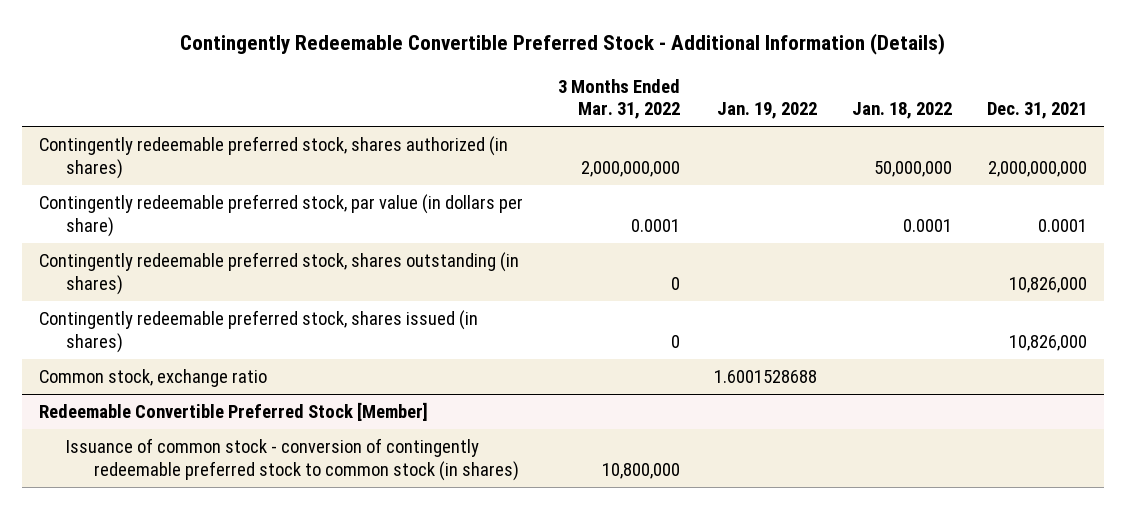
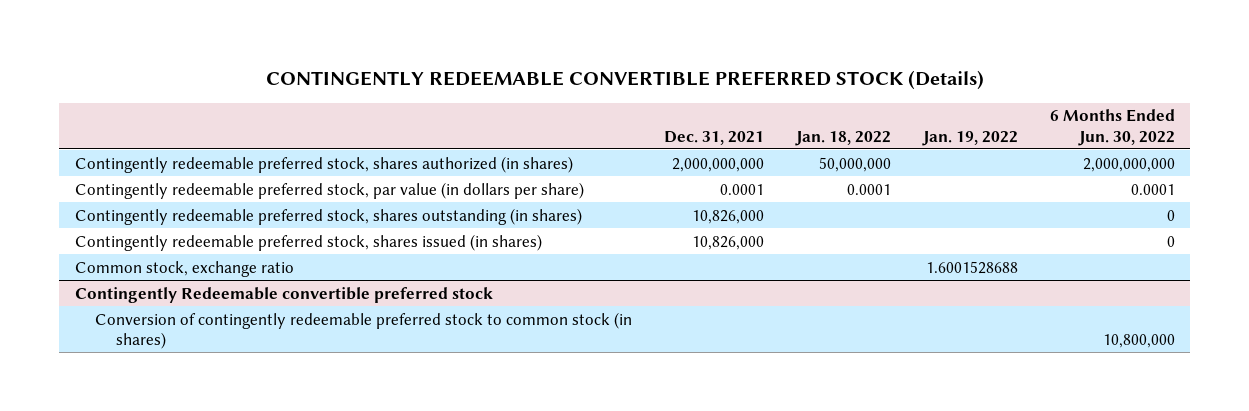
[179,33,945,56] Contingently Redeemable Convertible Preferred Stock - Additional Information (Details) -> [265,70,984,91] CONTINGENTLY REDEEMABLE CONVERTIBLE PREFERRED STOCK (Details)
[557,78,680,120] 3 Months Ended Mar. 31, 2022 -> none
none -> [1049,109,1175,146] 6 Months Ended Jun. 30, 2022
[39,402,429,422] Redeemable Convertible Preferred Stock [Member] -> [74,286,493,303] Contingently Redeemable convertible preferred stock
[66,438,519,481] Issuance of common stock - conversion of contingently redeemable preferred stock to common stock (in shares) -> [95,311,633,349] Conversion of contingently redeemable preferred stock to common stock (in shares)

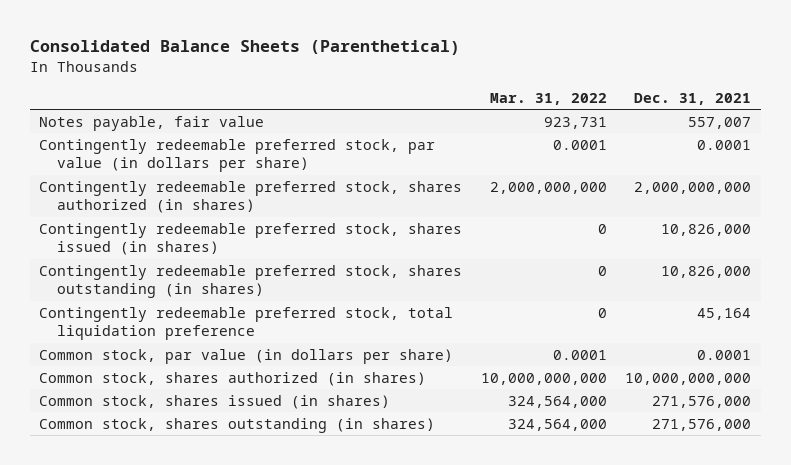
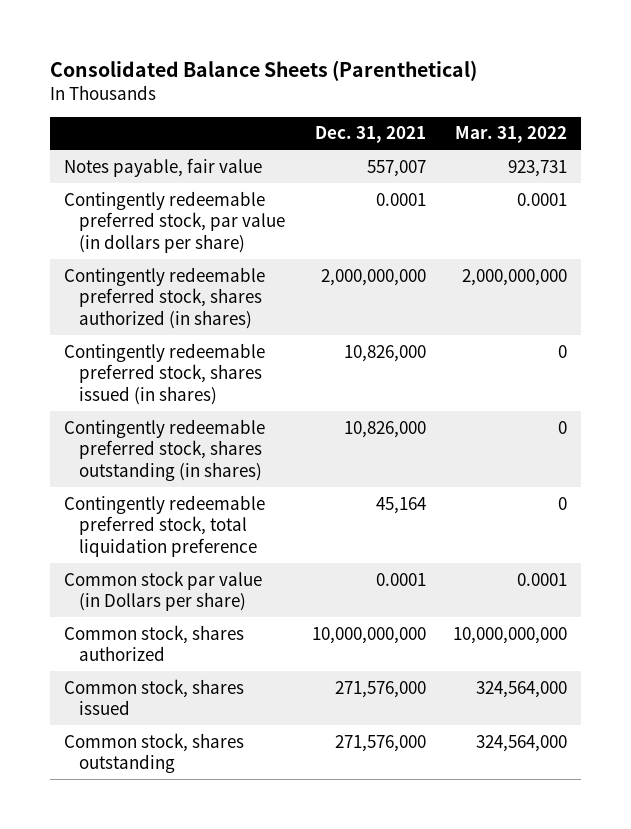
[39,348,454,364] Common stock, par value (in dollars per share) -> [63,570,262,612] Common stock par value (in Dollars per share)
[39,371,427,386] Common stock, shares authorized (in shares) -> [63,624,244,662] Common stock, shares authorized
[39,394,391,409] Common stock, shares issued (in shares) -> [63,678,244,716] Common stock, shares issued
[39,417,436,433] Common stock, shares outstanding (in shares) -> [63,732,244,774] Common stock, shares outstanding

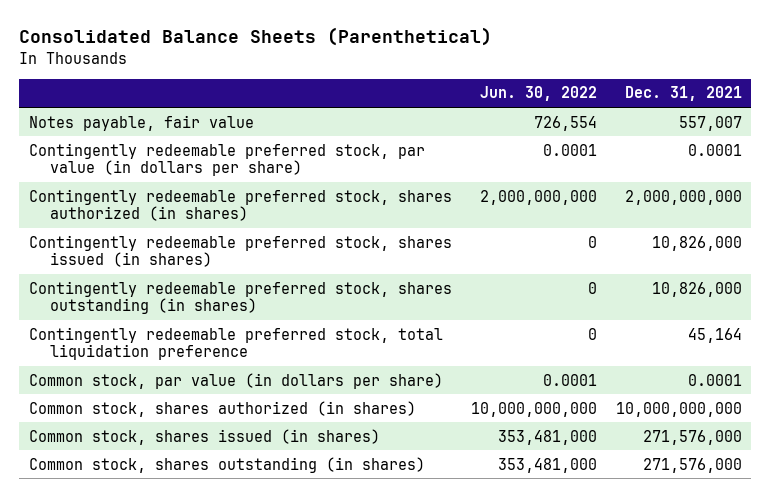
[455,126,568,144] Mar. 31, 2022 -> none
none -> [479,86,597,102] Jun. 30, 2022
[63,570,262,612] Common stock par value (in Dollars per share) -> [28,372,443,389] Common stock, par value (in dollars per share)
[63,624,244,662] Common stock, shares authorized -> [28,400,416,417] Common stock, shares authorized (in shares)
[63,678,244,716] Common stock, shares issued -> [28,428,380,445] Common stock, shares issued (in shares)
[63,732,244,774] Common stock, shares outstanding -> [28,456,425,473] Common stock, shares outstanding (in shares)

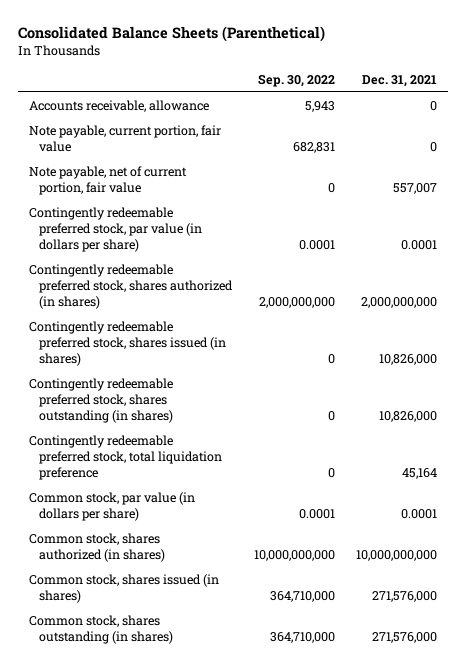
[479,86,597,102] Jun. 30, 2022 -> none
none -> [257,74,335,88] Sep. 30, 2022
none -> [28,99,209,112] Accounts receivable, allowance
none -> [28,124,221,152] Note payable, current portion, fair value
[28,114,254,131] Notes payable, fair value -> [28,165,187,195] Note payable, net of current portion, fair value

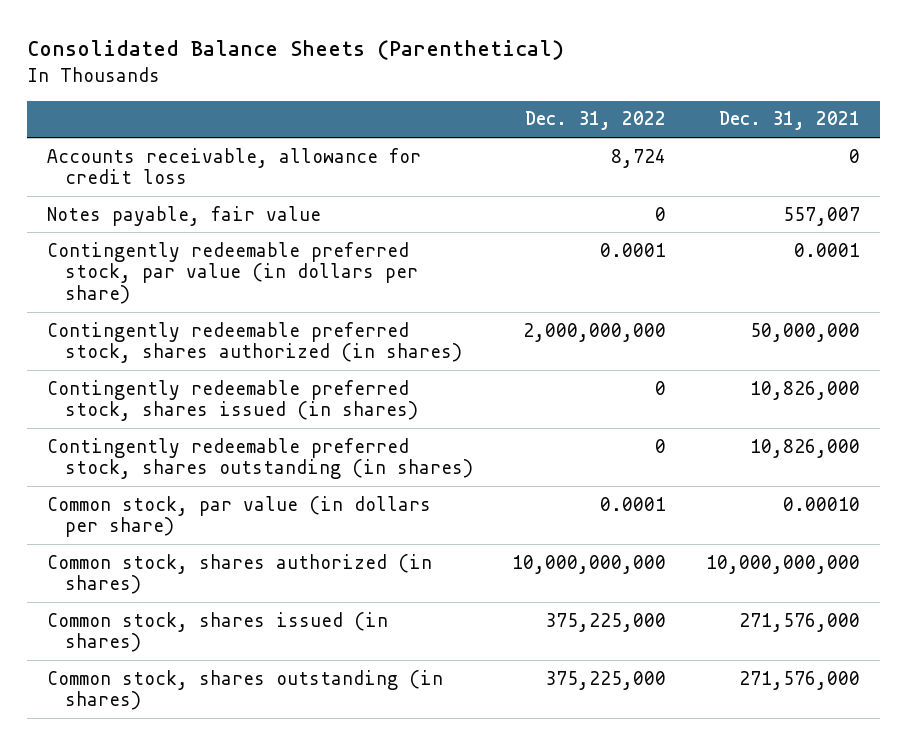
[257,74,335,88] Sep. 30, 2022 -> none
none -> [525,111,667,131] Dec. 31, 2022
[28,124,221,152] Note payable, current portion, fair value -> none
[28,99,209,112] Accounts receivable, allowance -> [46,147,421,185] Accounts receivable, allowance for credit loss
[28,165,187,195] Note payable, net of current portion, fair value -> [46,205,321,226] Notes payable, fair value
[361,296,438,308] 2,000,000,000 -> [749,322,860,342] 50,000,000
[28,434,223,480] Contingently redeemable preferred stock, total liquidation preference -> none
[401,508,438,519] 0.0001 -> [782,496,860,511] 0.00010

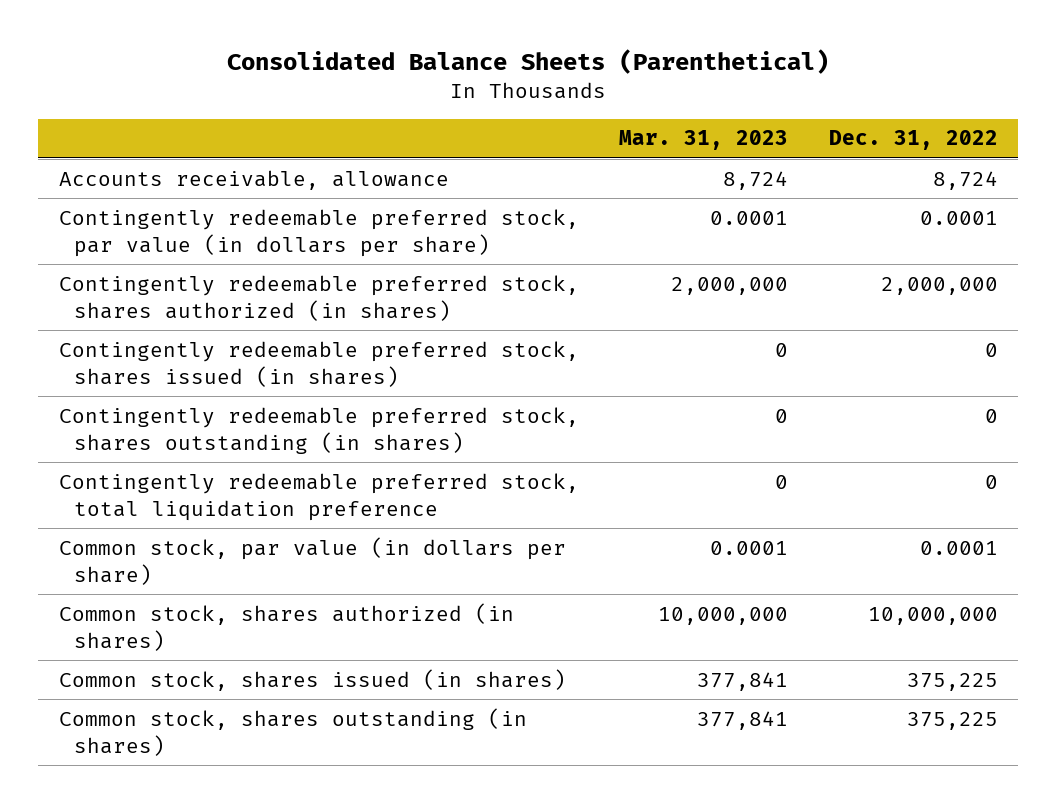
[718,111,860,131] Dec. 31, 2021 -> none
none -> [619,130,789,151] Mar. 31, 2023
[46,205,321,226] Notes payable, fair value -> none
[46,147,421,185] Accounts receivable, allowance for credit loss -> [58,169,449,190] Accounts receivable, allowance
[523,322,667,342] 2,000,000,000 -> [880,276,998,295] 2,000,000
none -> [58,472,579,521] Contingently redeemable preferred stock, total liquidation preference
[512,554,667,574] 10,000,000,000 -> [867,606,998,625] 10,000,000
[545,612,667,632] 375,225,000 -> [906,672,998,691] 375,225
[545,670,667,690] 375,225,000 -> [906,711,998,730] 375,225

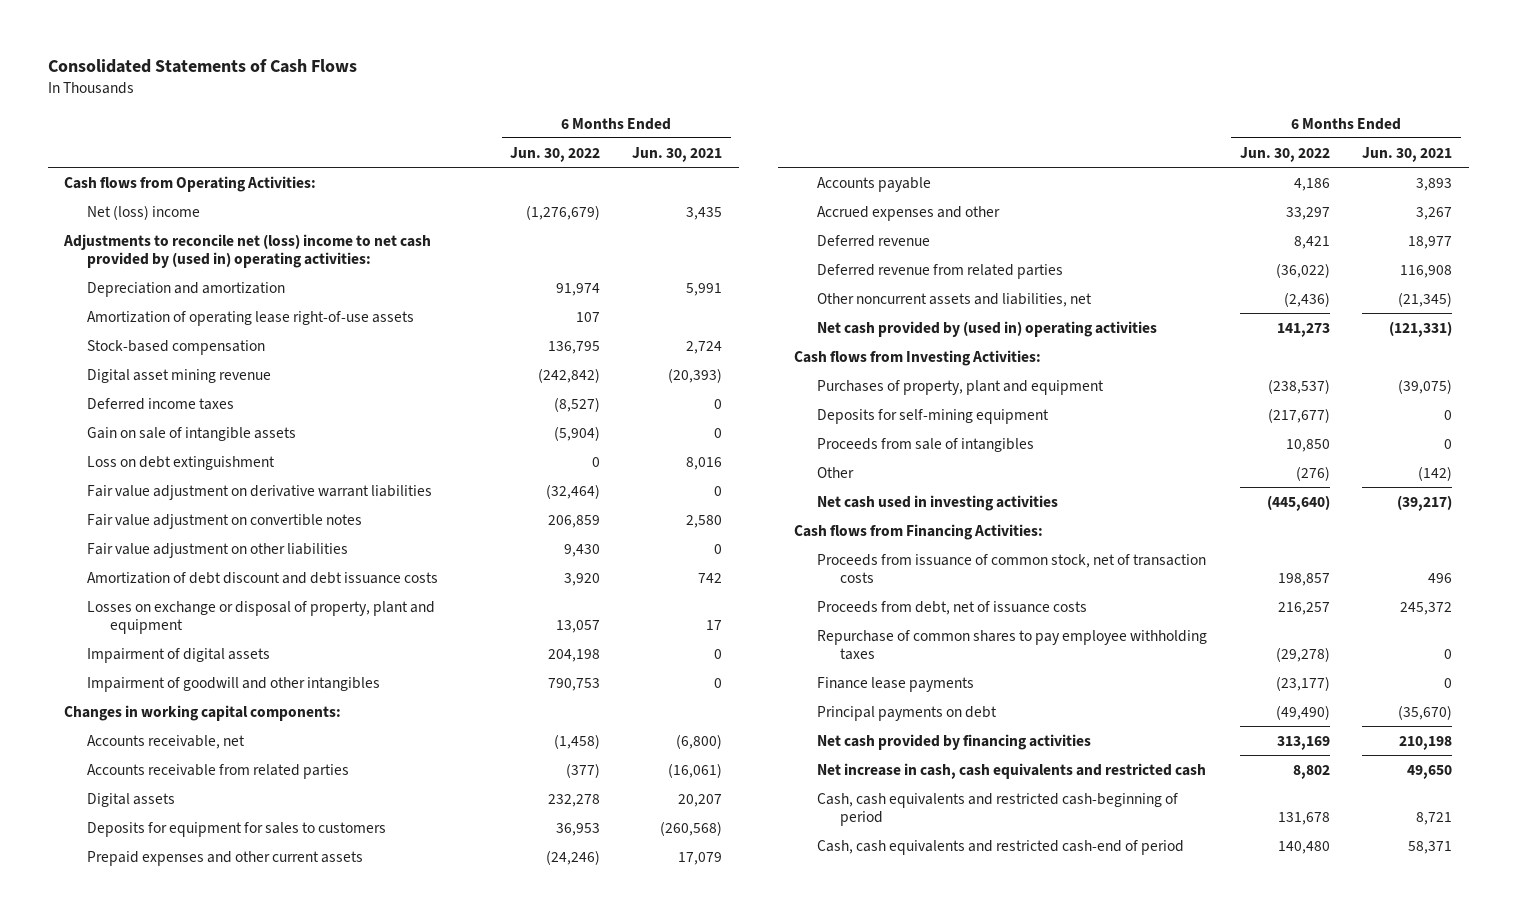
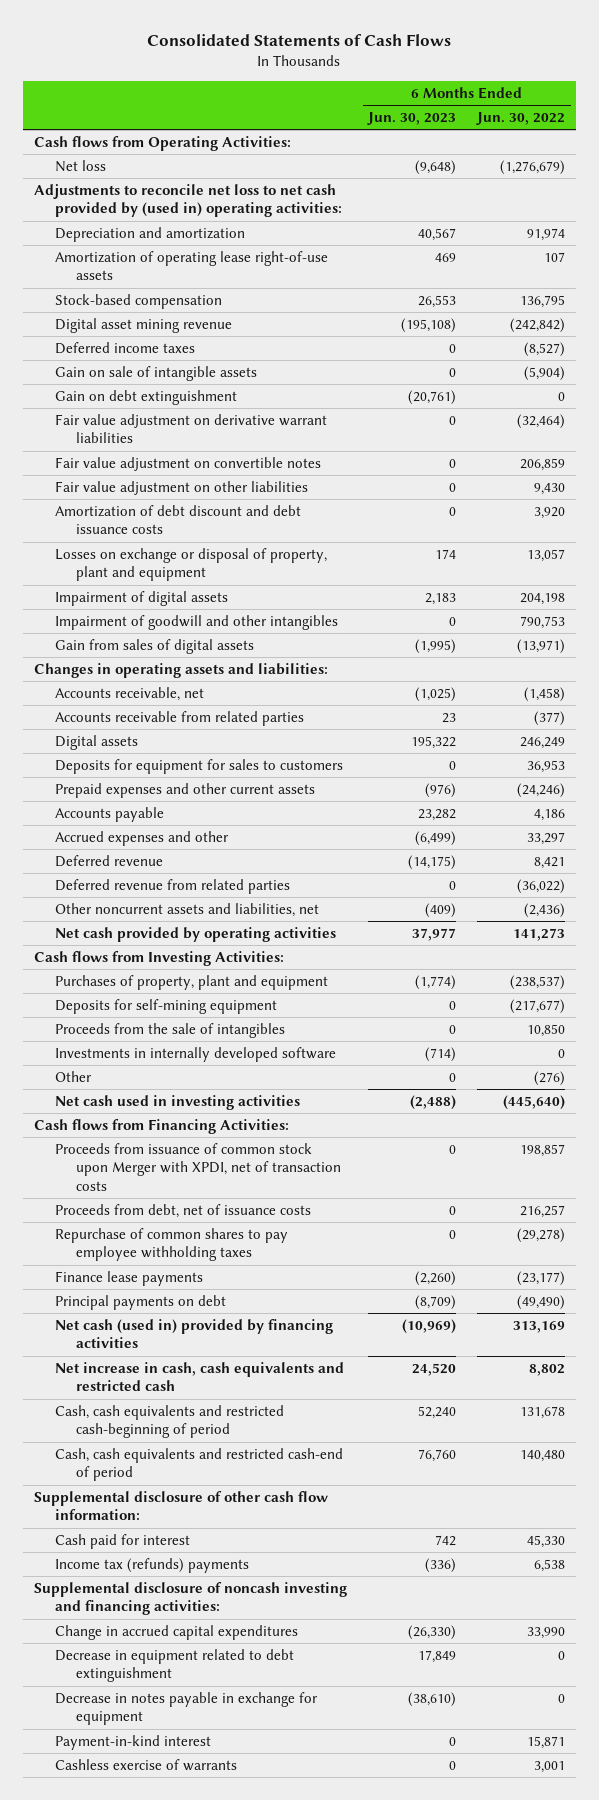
[632,146,723,162] Jun. 30, 2021 -> none
none -> [366,112,456,126] Jun. 30, 2023
[86,204,200,220] Net (loss) income -> [54,159,106,172] Net loss
[63,233,432,268] Adjustments to reconcile net (loss) income to net cash provided by (used in) operating activities: -> [33,183,342,218] Adjustments to reconcile net loss to net cash provided by (used in) operating activities:
[86,455,275,470] Loss on debt extinguishment -> [54,389,237,405] Gain on debt extinguishment
none -> [54,638,254,654] Gain from sales of digital assets
[64,704,342,721] Changes in working capital components: -> [33,662,328,678] Changes in operating assets and liabilities:
[547,793,600,807] 232,278 -> [520,736,566,749] 246,249
[816,320,1157,337] Net cash provided by (used in) operating activities -> [54,926,336,942] Net cash provided by operating activities
[816,437,1034,452] Proceeds from sale of intangibles -> [54,1022,285,1038] Proceeds from the sale of intangibles
none -> [54,1046,336,1062] Investments in internally developed software
[816,553,1206,583] Proceeds from issuance of common stock, net of transaction costs -> [54,1142,341,1191] Proceeds from issuance of common stock upon Merger with XPDI, net of transaction costs
[816,733,1091,750] Net cash provided by financing activities -> [54,1318,333,1349] Net cash (used in) provided by financing activities
none -> [33,1490,328,1521] Supplemental disclosure of other cash flow information:
none -> [54,1533,190,1549] Cash paid for interest
none -> [54,1557,249,1573] Income tax (refunds) payments
none -> [33,1581,347,1616] Supplemental disclosure of noncash investing and financing activities:
none -> [54,1624,298,1640] Change in accrued capital expenditures
none -> [54,1648,294,1683] Decrease in equipment related to debt extinguishment
none -> [54,1691,318,1726] Decrease in notes payable in exchange for equipment
none -> [54,1734,211,1750] Payment-in-kind interest
none -> [54,1758,237,1771] Cashless exercise of warrants

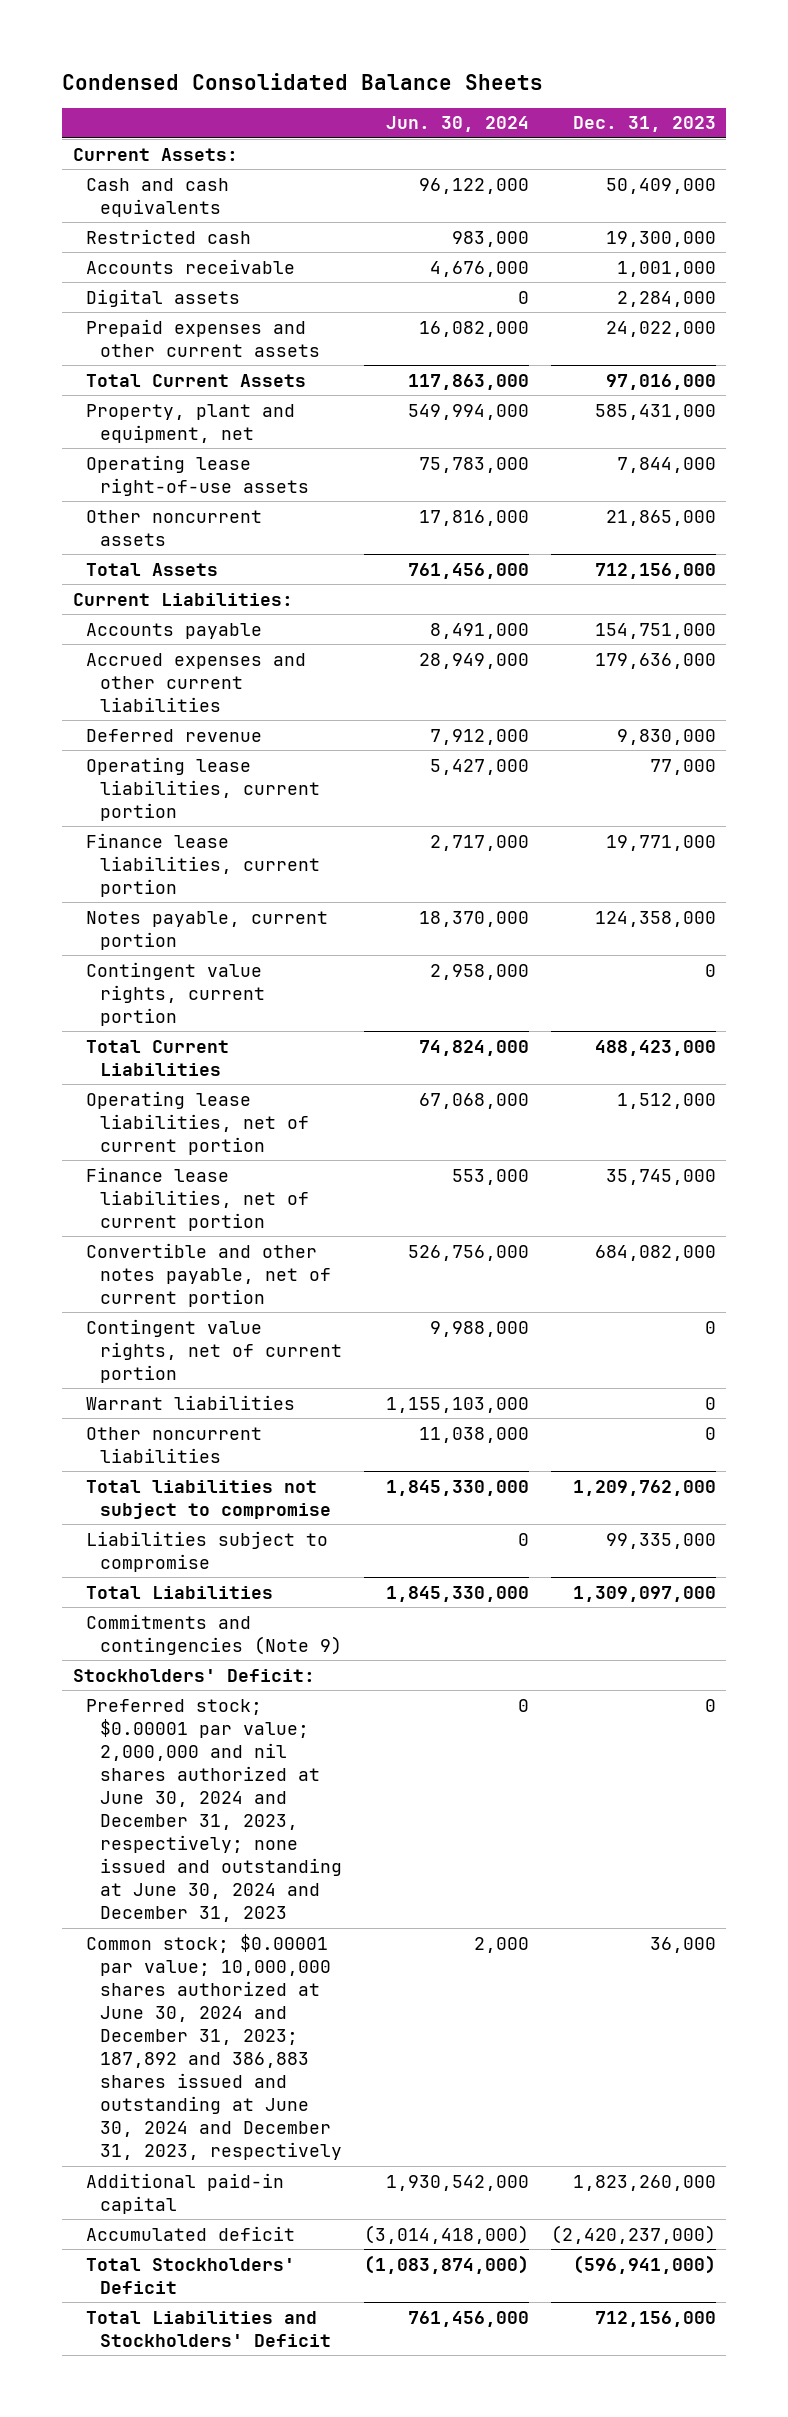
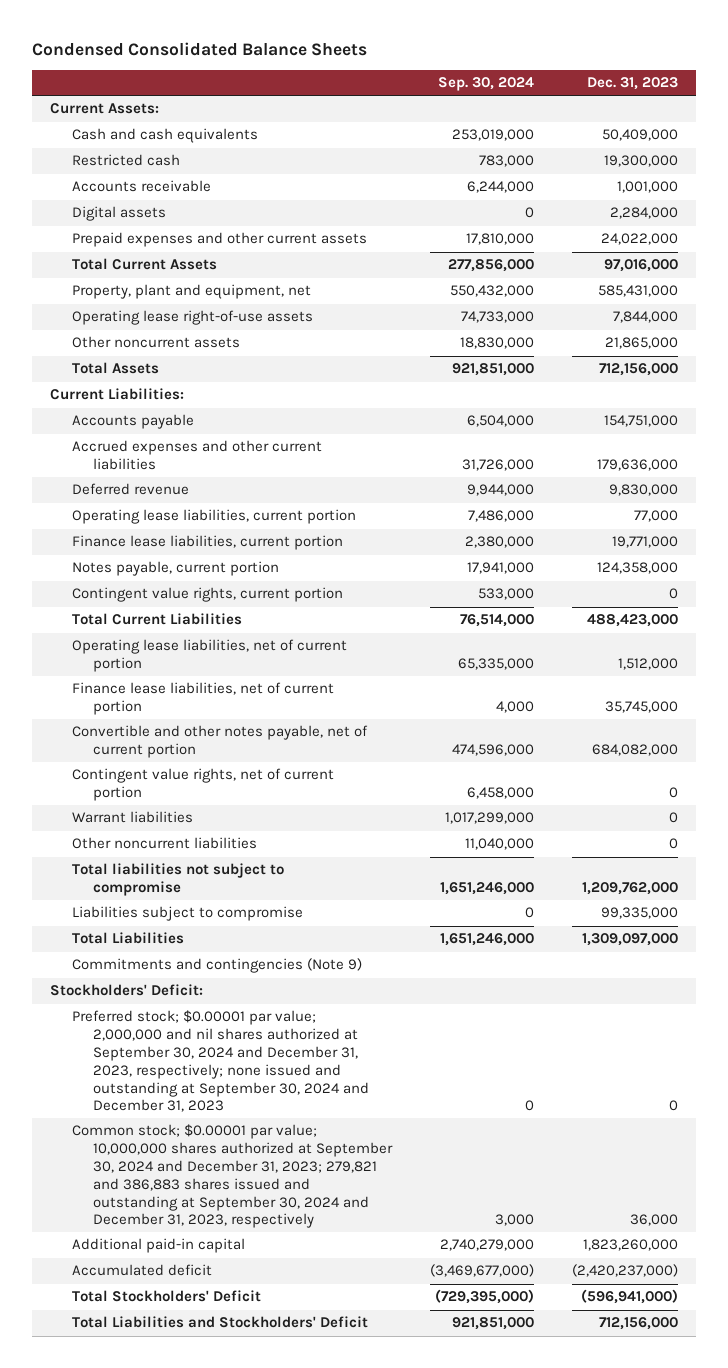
[385,116,529,133] Jun. 30, 2024 -> none
none -> [437,77,534,92] Sep. 30, 2024
[86,1698,343,1923] Preferred stock; $0.00001 par value; 2,000,000 and nil shares authorized at June 30, 2024 and December 31, 2023, respectively; none issued and outstanding at June 30, 2024 and December 31, 2023 -> [71,1010,370,1113] Preferred stock; $0.00001 par value; 2,000,000 and nil shares authorized at September 30, 2024 and December 31, 2023, respectively; none issued and outstanding at September 30, 2024 and December 31, 2023
[86,1933,343,2161] Common stock; $0.00001 par value; 10,000,000 shares authorized at June 30, 2024 and December 31, 2023; 187,892 and 386,883 shares issued and outstanding at June 30, 2024 and December 31, 2023, respectively -> [71,1124,394,1229] Common stock; $0.00001 par value; 10,000,000 shares authorized at September 30, 2024 and December 31, 2023; 279,821 and 386,883 shares issued and outstanding at September 30, 2024 and December 31, 2023, respectively

